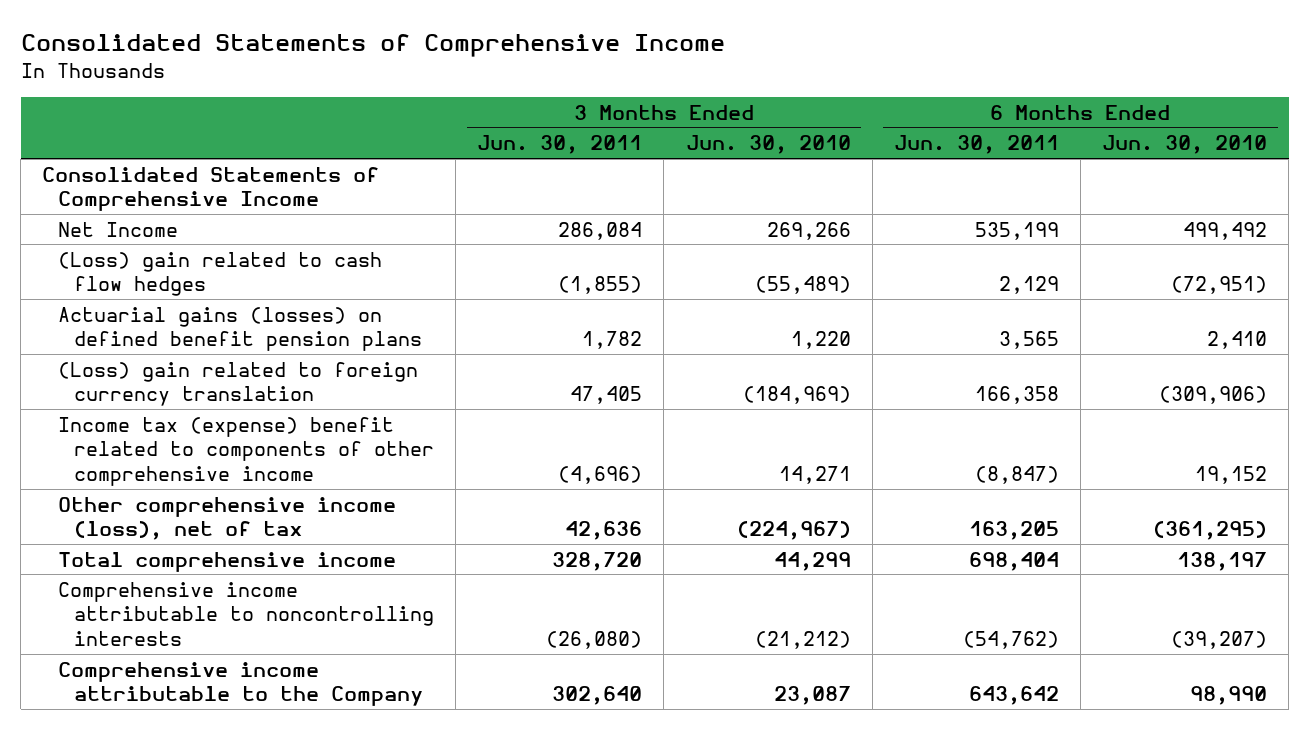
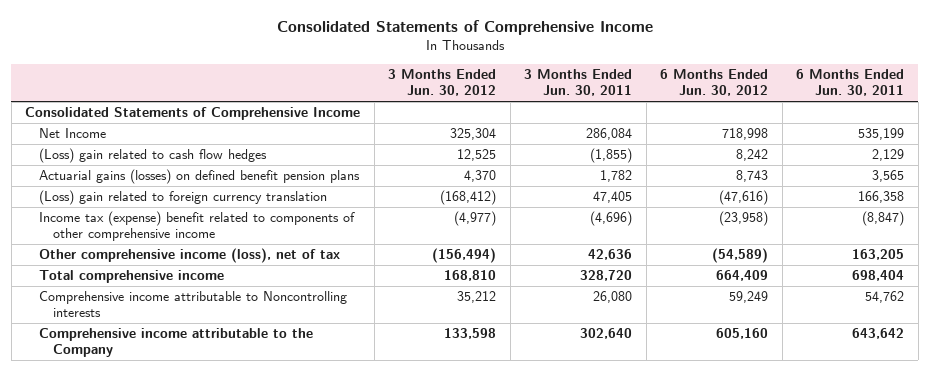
[685,135,851,155] Jun. 30, 2010 -> none
[1101,135,1267,155] Jun. 30, 2010 -> none
none -> [388,69,497,97] 3 Months Ended Jun. 30, 2012
none -> [660,69,769,97] 6 Months Ended Jun. 30, 2012
[58,581,435,646] Comprehensive income attributable to noncontrolling interests -> [38,291,347,318] Comprehensive income attributable to Noncontrolling interests
[546,630,643,649] (26,080) -> [593,291,633,304] 26,080
[962,630,1059,649] (54,762) -> [865,291,905,304] 54,762

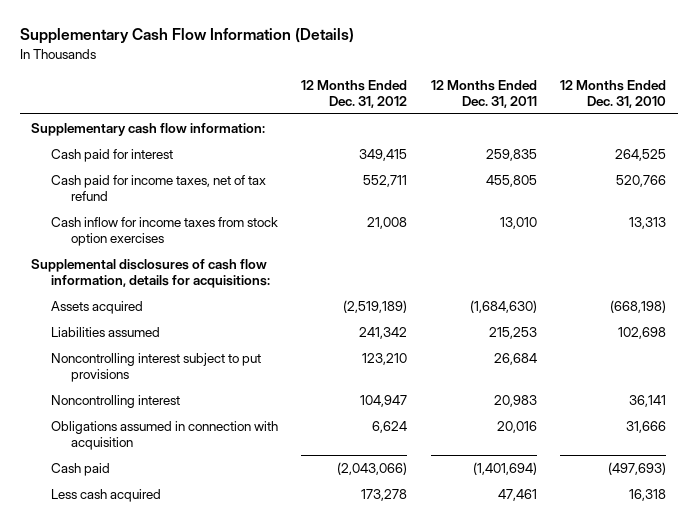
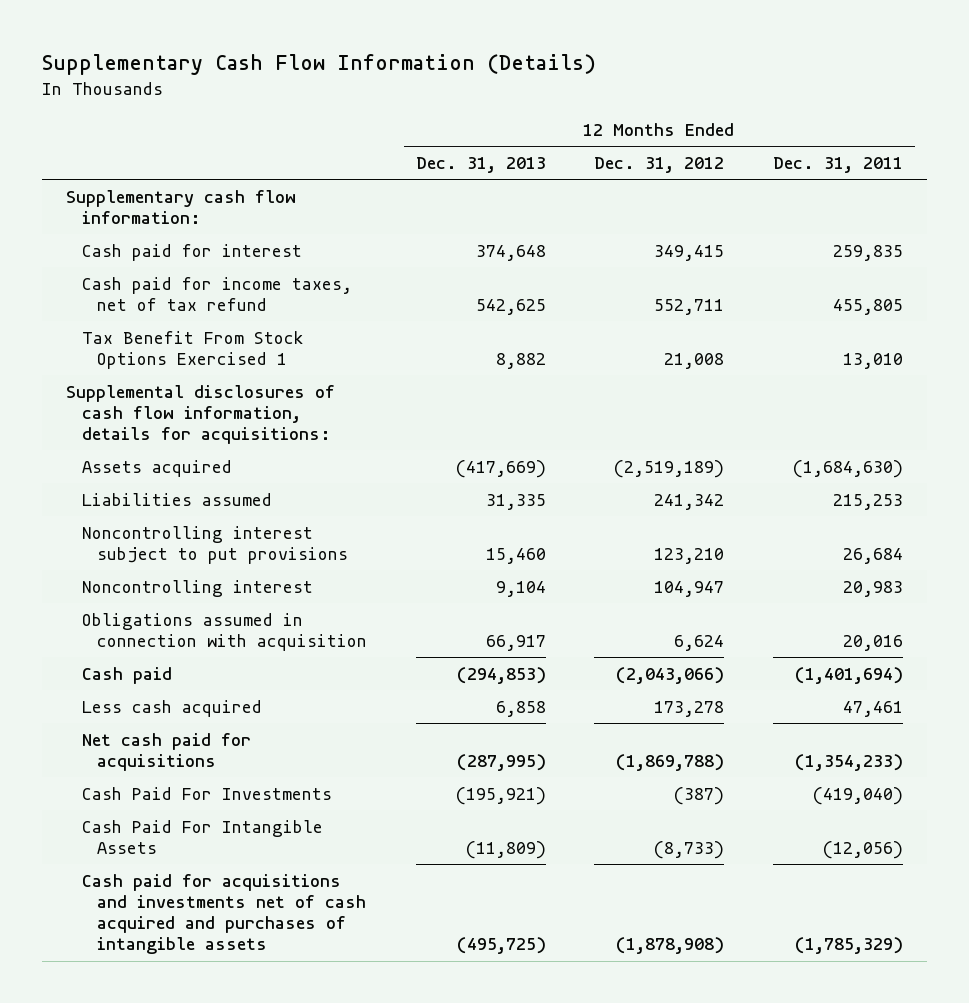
[560,80,667,108] 12 Months Ended Dec. 31, 2010 -> none
none -> [415,157,546,174] Dec. 31, 2013
[50,216,278,246] Cash inflow for income taxes from stock option exercises -> [81,330,304,370] Tax Benefit From Stock Options Exercised 1
none -> [81,732,251,772] Net cash paid for acquisitions
none -> [81,786,332,800] Cash Paid For Investments
none -> [81,819,323,855] Cash Paid For Intangible Assets
none -> [81,873,367,955] Cash paid for acquisitions and investments net of cash acquired and purchases of intangible assets

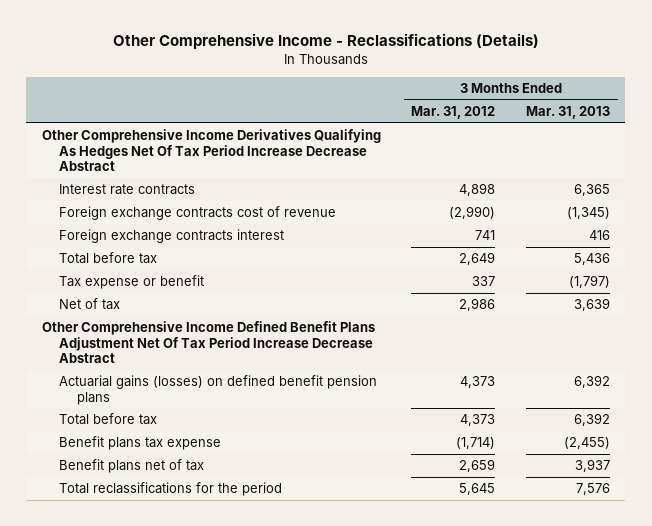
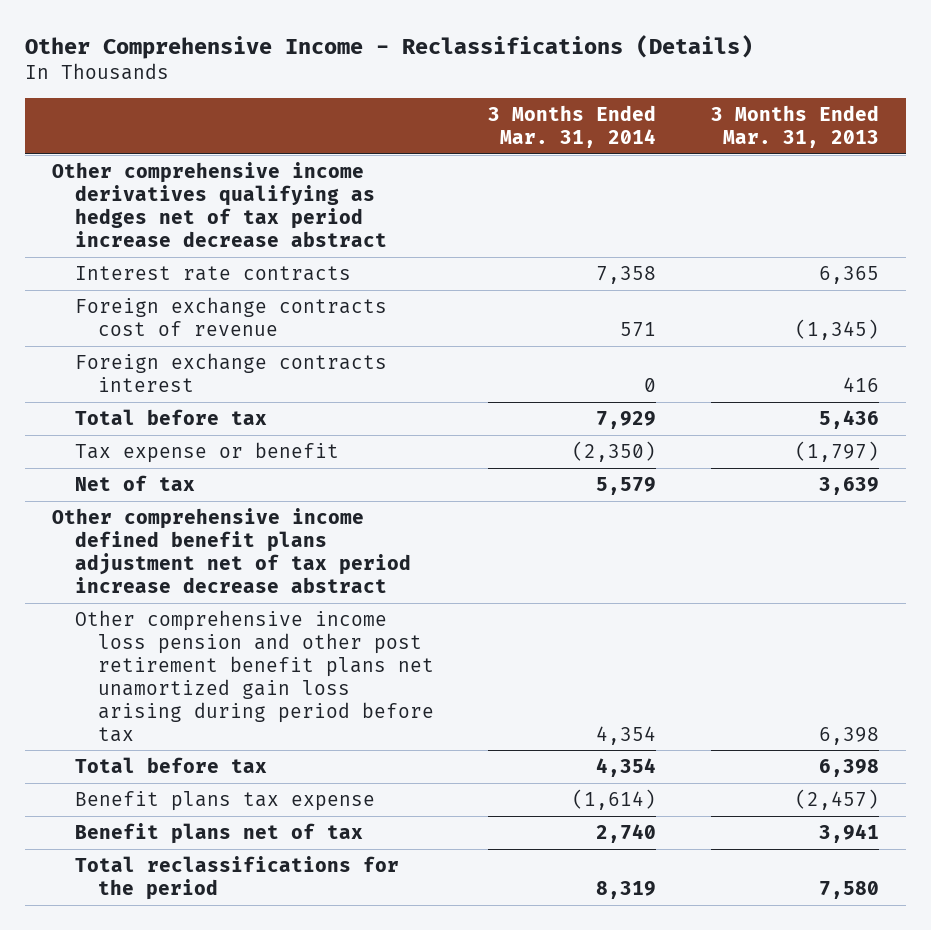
[411,106,496,120] Mar. 31, 2012 -> none
none -> [488,104,657,148] 3 Months Ended Mar. 31, 2014
[41,129,381,172] Other Comprehensive Income Derivatives Qualifying As Hedges Net Of Tax Period Increase Decrease Abstract -> [51,161,387,247] Other comprehensive income derivatives qualifying as hedges net of tax period increase decrease abstract
[59,375,378,405] Actuarial gains (losses) on defined benefit pension plans -> none
[41,321,375,364] Other Comprehensive Income Defined Benefit Plans Adjustment Net Of Tax Period Increase Decrease Abstract -> [51,507,411,593] Other comprehensive income defined benefit plans adjustment net of tax period increase decrease abstract
none -> [74,609,434,742] Other comprehensive income loss pension and other post retirement benefit plans net unamortized gain loss arising during period before tax
[574,413,611,427] 6,392 -> [818,758,879,777] 6,398
[564,437,611,450] (2,455) -> [794,788,879,810] (2,457)
[575,459,611,473] 3,937 -> [818,823,879,843] 3,941
[576,483,611,496] 7,576 -> [818,880,879,899] 7,580

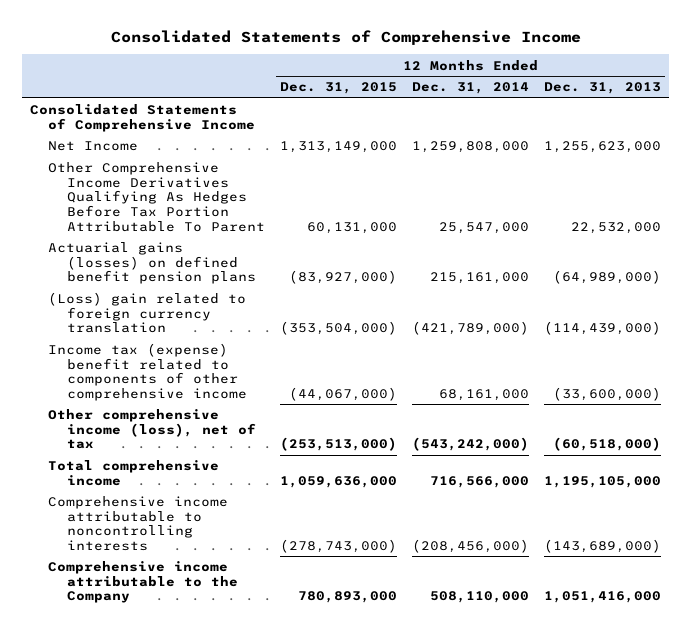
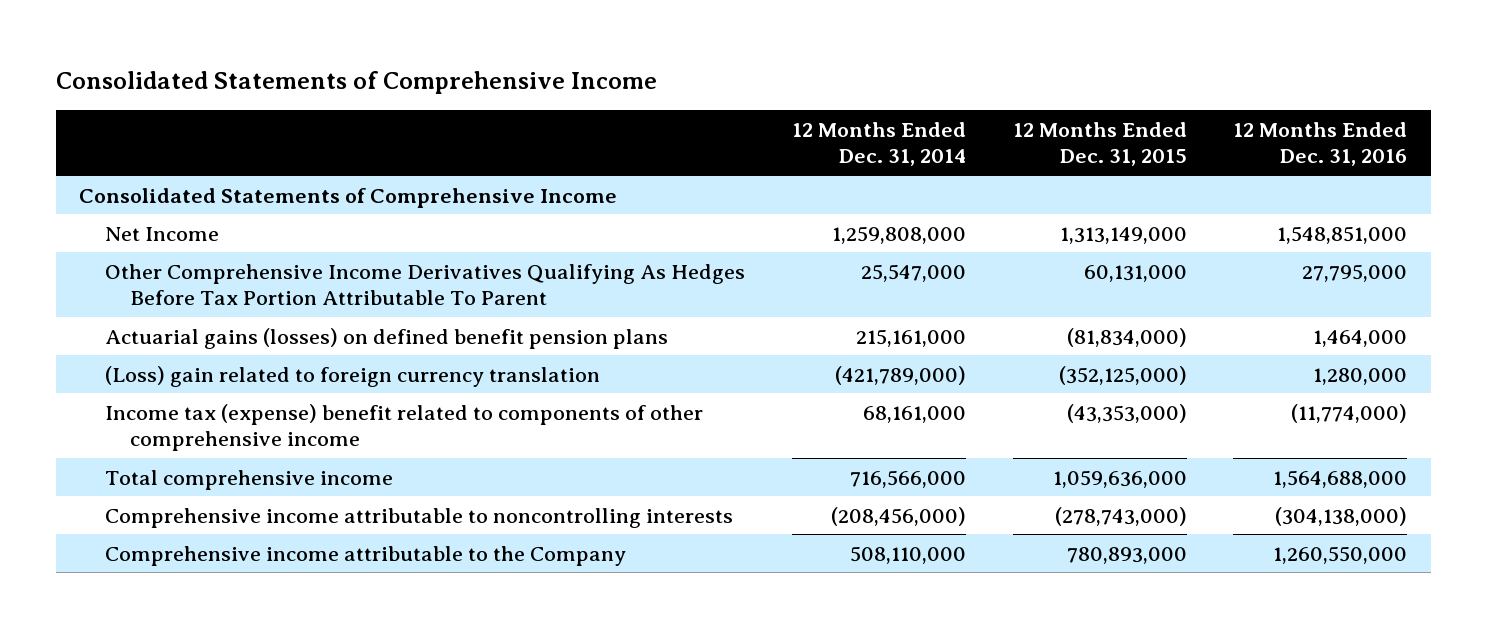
[544,82,662,95] Dec. 31, 2013 -> none
none -> [1233,121,1408,167] 12 Months Ended Dec. 31, 2016
[48,409,256,450] Other comprehensive income (loss), net of tax -> none
[288,270,397,285] (83,927,000) -> [1066,327,1187,347] (81,834,000)
[279,321,397,336] (353,504,000) -> [1058,365,1187,385] (352,125,000)
[288,386,397,401] (44,067,000) -> [1066,403,1187,423] (43,353,000)

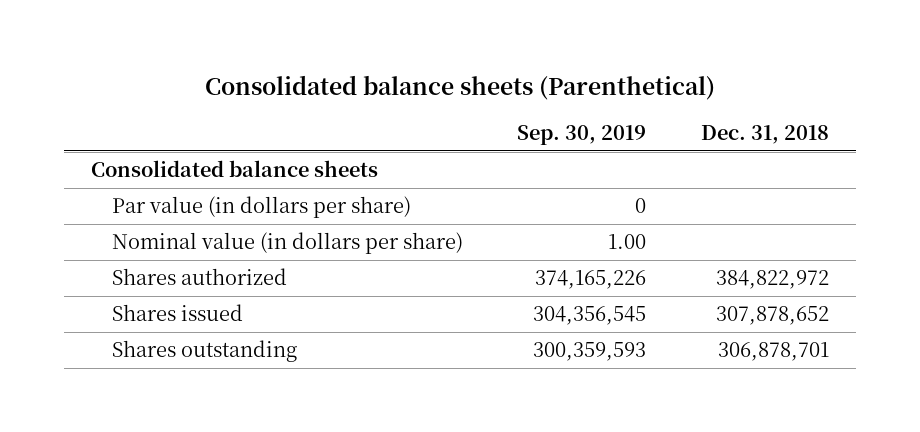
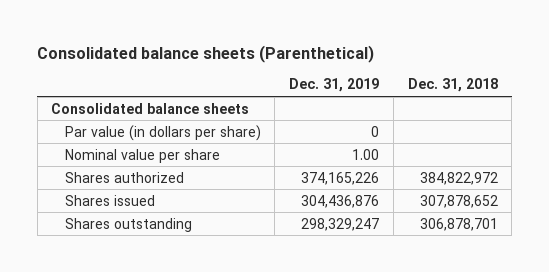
[517,124,647,145] Sep. 30, 2019 -> none
none -> [289,78,380,93] Dec. 31, 2019
[111,232,463,255] Nominal value (in dollars per share) -> [64,148,220,163] Nominal value per share

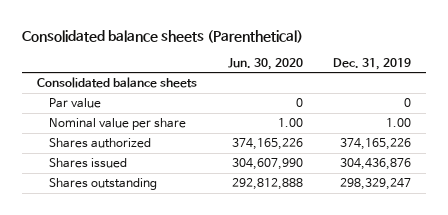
[407,78,498,93] Dec. 31, 2018 -> none
none -> [227,57,303,70] Jun. 30, 2020
[64,124,261,141] Par value (in dollars per share) -> [48,98,101,109] Par value

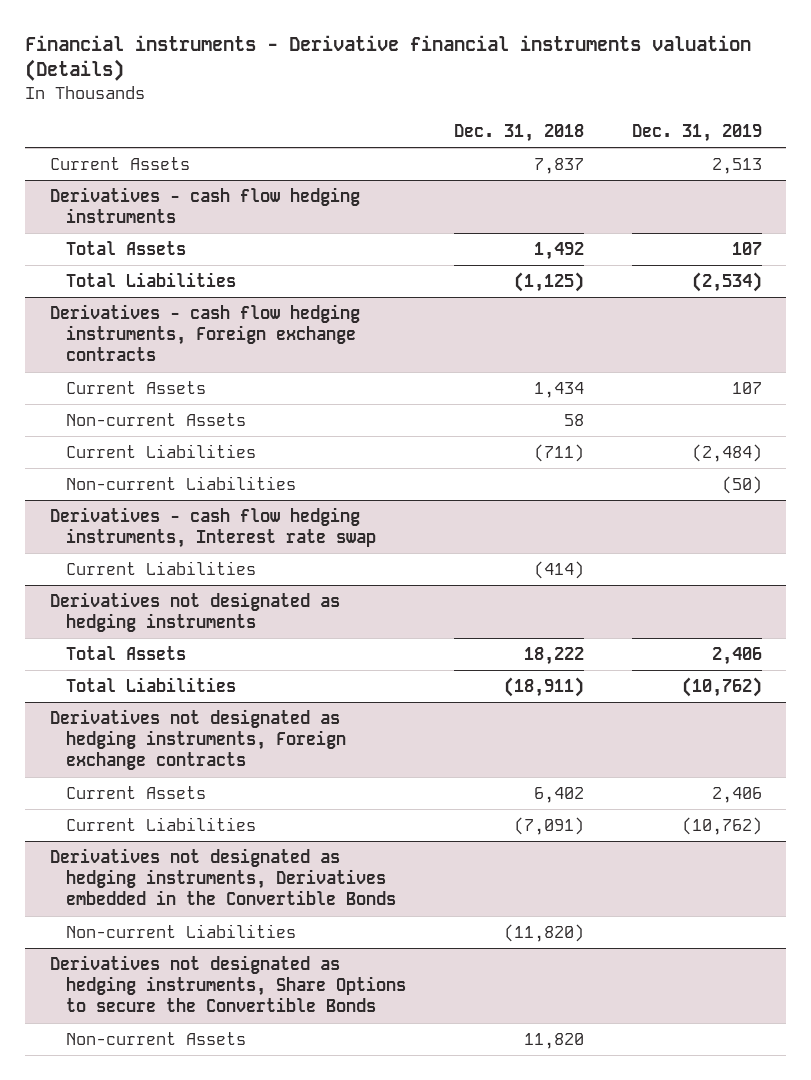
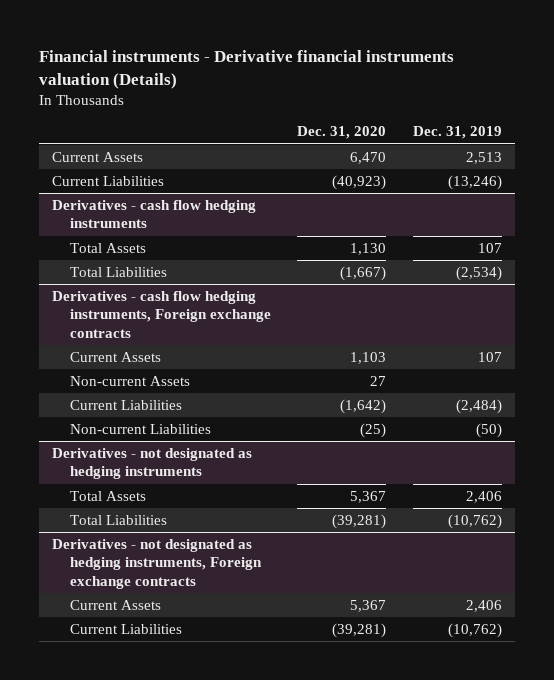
[453,123,584,142] Dec. 31, 2018 -> none
none -> [297,126,387,140] Dec. 31, 2020
none -> [52,175,165,186] Current Liabilities
[49,506,376,549] Derivatives - cash flow hedging instruments, Interest rate swap -> none
[65,560,256,575] Current Liabilities -> none
[49,591,340,633] Derivatives not designated as hedging instruments -> [52,447,253,480] Derivatives - not designated as hedging instruments
[49,708,346,771] Derivatives not designated as hedging instruments, Foreign exchange contracts -> [52,538,262,589] Derivatives - not designated as hedging instruments, Foreign exchange contracts
[49,847,396,906] Derivatives not designated as hedging instruments, Derivatives embedded in the Convertible Bonds -> none
[65,923,296,938] Non-current Liabilities -> none
[49,954,406,1013] Derivatives not designated as hedging instruments, Share Options to secure the Convertible Bonds -> none
[65,1031,246,1045] Non-current Assets -> none

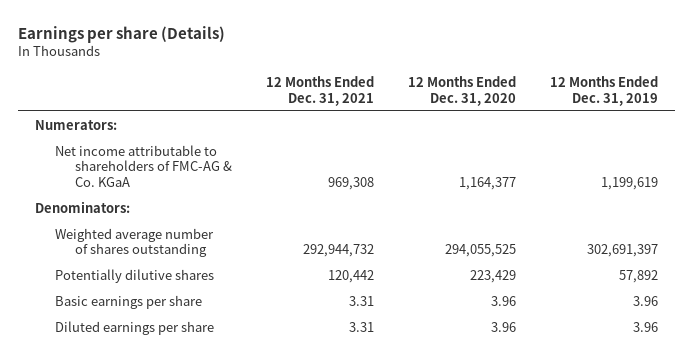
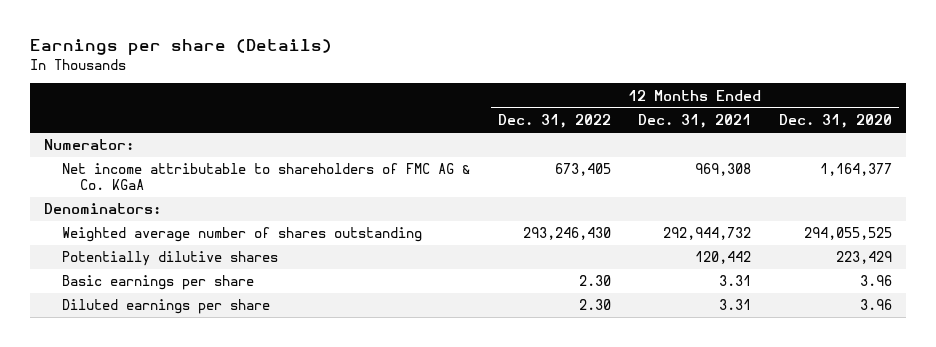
[550,75,659,106] 12 Months Ended Dec. 31, 2019 -> none
none -> [497,114,611,129] Dec. 31, 2022
[35,119,118,130] Numerators: -> [43,139,134,151] Numerator:
[55,144,232,188] Net income attributable to shareholders of FMC-AG & Co. KGaA -> [62,163,471,191] Net income attributable to shareholders of FMC AG & Co. KGaA

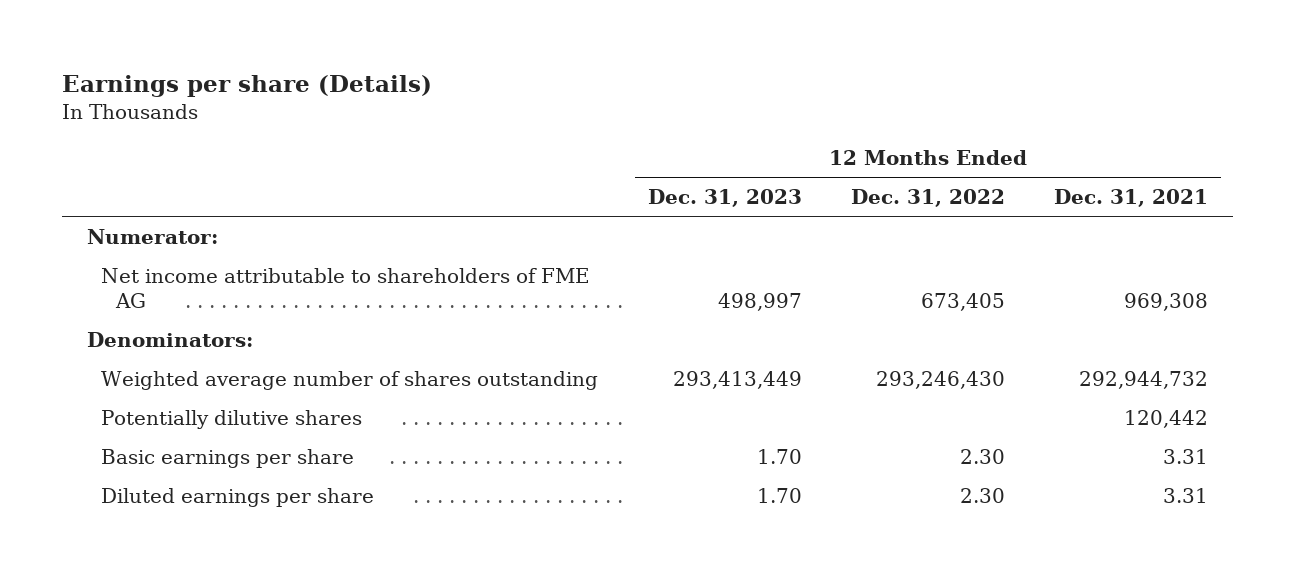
[778,114,892,129] Dec. 31, 2020 -> none
none -> [647,188,802,207] Dec. 31, 2023
[62,163,471,191] Net income attributable to shareholders of FMC AG & Co. KGaA -> [101,267,591,308] Net income attributable to shareholders of FME AG

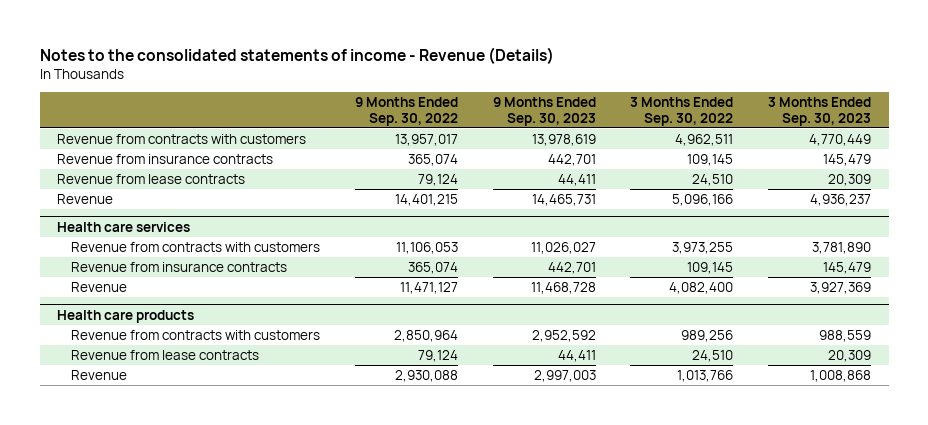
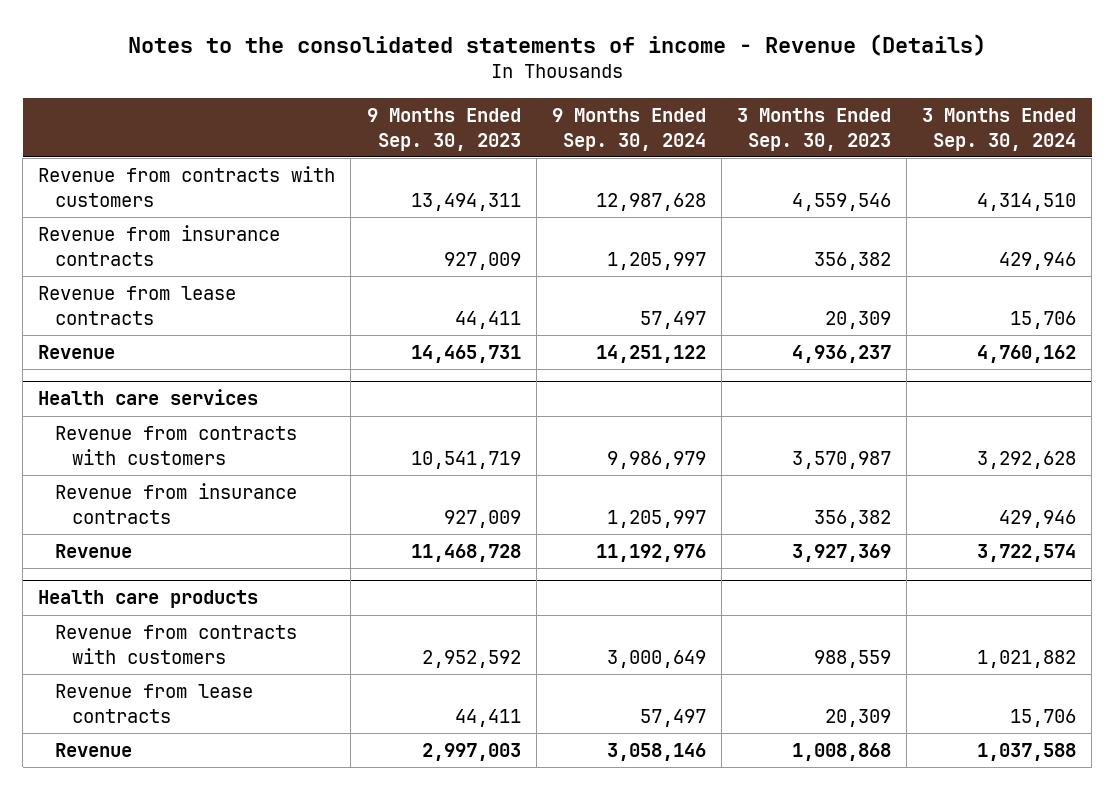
[354,97,458,127] 9 Months Ended Sep. 30, 2022 -> none
[630,97,734,127] 3 Months Ended Sep. 30, 2022 -> none
none -> [551,107,706,151] 9 Months Ended Sep. 30, 2024
none -> [922,107,1077,151] 3 Months Ended Sep. 30, 2024
[531,133,596,146] 13,978,619 -> [410,192,521,211] 13,494,311
[809,133,872,146] 4,770,449 -> [791,192,891,211] 4,559,546
[547,153,596,166] 442,701 -> [443,251,521,270] 927,009
[823,153,872,166] 145,479 -> [813,251,891,270] 356,382
[530,241,596,254] 11,026,027 -> [410,450,521,469] 10,541,719
[812,241,872,254] 3,781,890 -> [791,450,891,469] 3,570,987
[547,261,596,274] 442,701 -> [443,509,521,528] 927,009
[823,261,872,274] 145,479 -> [813,509,891,528] 356,382

